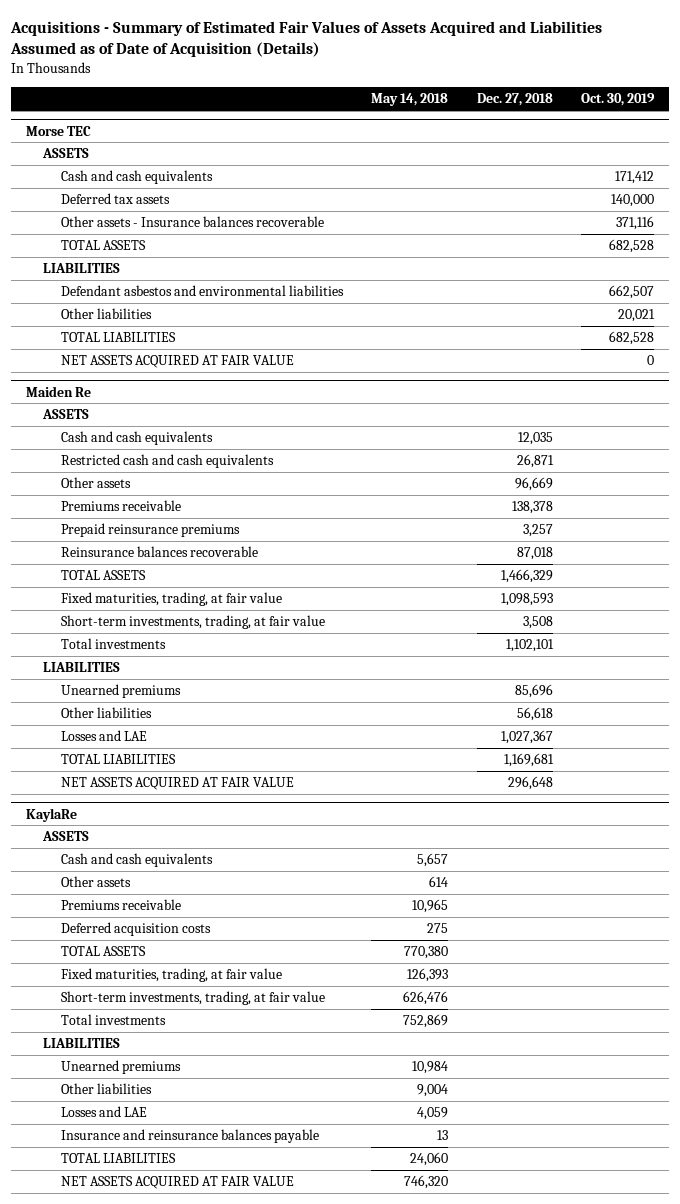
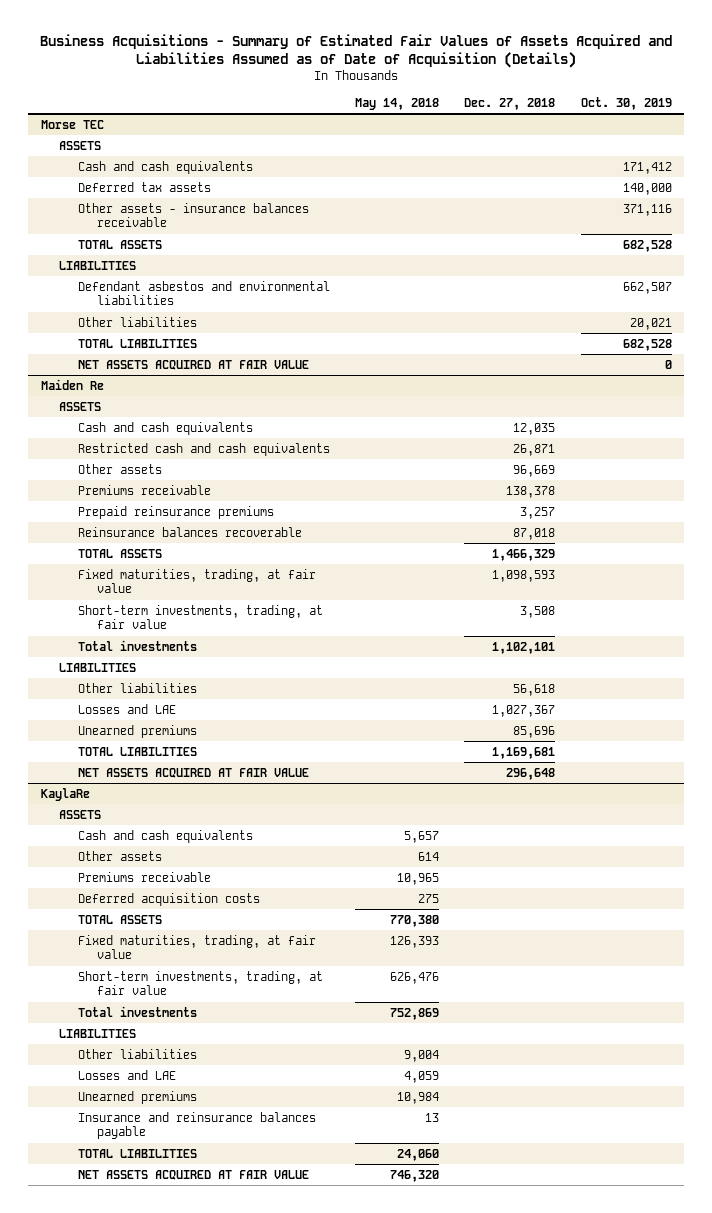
[10,20,603,58] Acquisitions - Summary of Estimated Fair Values of Assets Acquired and Liabilities Assumed as of Date of Acquisition (Details) -> [40,34,673,69] Business Acquisitions - Summary of Estimated Fair Values of Assets Acquired and Liabilities Assumed as of Date of Acquisition (Details)
[60,216,324,228] Other assets - Insurance balances recoverable -> [78,202,310,228] Other assets - insurance balances receivable
[60,684,181,699] Unearned premiums -> [78,724,198,738] Unearned premiums
[60,1060,181,1075] Unearned premiums -> [78,1090,198,1104] Unearned premiums

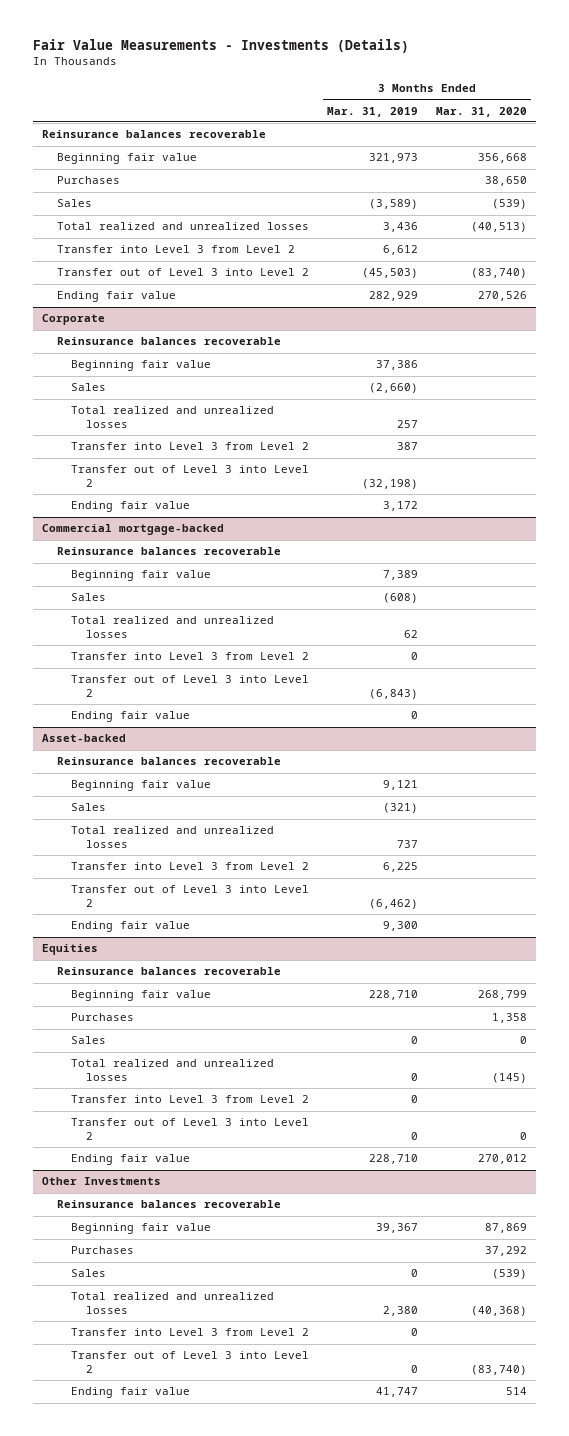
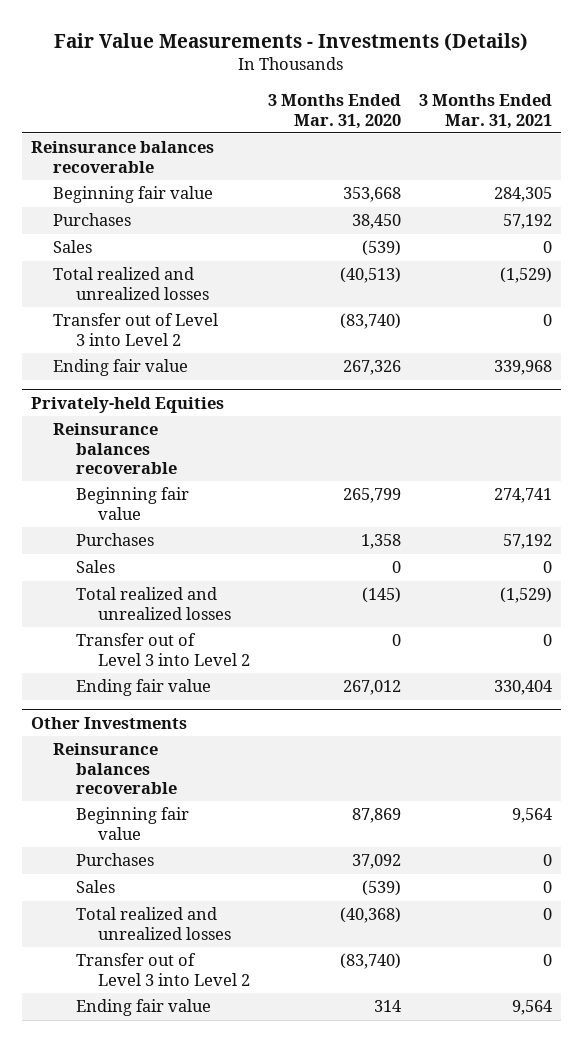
[327,106,419,117] Mar. 31, 2019 -> none
none -> [418,94,552,129] 3 Months Ended Mar. 31, 2021
[477,153,527,164] 356,668 -> [342,187,401,203] 353,668
[484,176,527,187] 38,650 -> [351,214,401,230] 38,450
[56,245,295,254] Transfer into Level 3 from Level 2 -> none
[41,314,105,326] Corporate -> none
[56,337,281,346] Reinsurance balances recoverable -> none
[71,360,212,372] Beginning fair value -> none
[71,383,107,392] Sales -> none
[71,406,275,429] Total realized and unrealized losses -> none
[71,442,310,451] Transfer into Level 3 from Level 2 -> none
[71,465,310,488] Transfer out of Level 3 into Level 2 -> none
[71,501,191,513] Ending fair value -> none
[41,524,224,536] Commercial mortgage-backed -> none
[56,547,281,556] Reinsurance balances recoverable -> none
[71,570,212,582] Beginning fair value -> none
[71,593,107,602] Sales -> none
[71,616,275,639] Total realized and unrealized losses -> none
[71,652,310,661] Transfer into Level 3 from Level 2 -> none
[71,675,310,698] Transfer out of Level 3 into Level 2 -> none
[71,711,191,723] Ending fair value -> none
[41,734,126,743] Asset-backed -> none
[56,757,281,766] Reinsurance balances recoverable -> none
[71,780,212,792] Beginning fair value -> none
[71,803,107,812] Sales -> none
[71,826,275,849] Total realized and unrealized losses -> none
[71,862,310,871] Transfer into Level 3 from Level 2 -> none
[71,885,310,908] Transfer out of Level 3 into Level 2 -> none
[71,921,191,933] Ending fair value -> none
[477,291,527,302] 270,526 -> [342,360,401,376] 267,326
[41,944,98,956] Equities -> [31,396,225,413] Privately-held Equities
[477,990,527,1001] 268,799 -> [342,488,401,504] 265,799
[71,1095,310,1104] Transfer into Level 3 from Level 2 -> none
[477,1154,527,1165] 270,012 -> [342,680,401,696] 267,012
[484,1246,527,1257] 37,292 -> [351,854,401,870] 37,092
[71,1328,310,1337] Transfer into Level 3 from Level 2 -> none
[505,1387,527,1396] 514 -> [373,1000,401,1013] 314

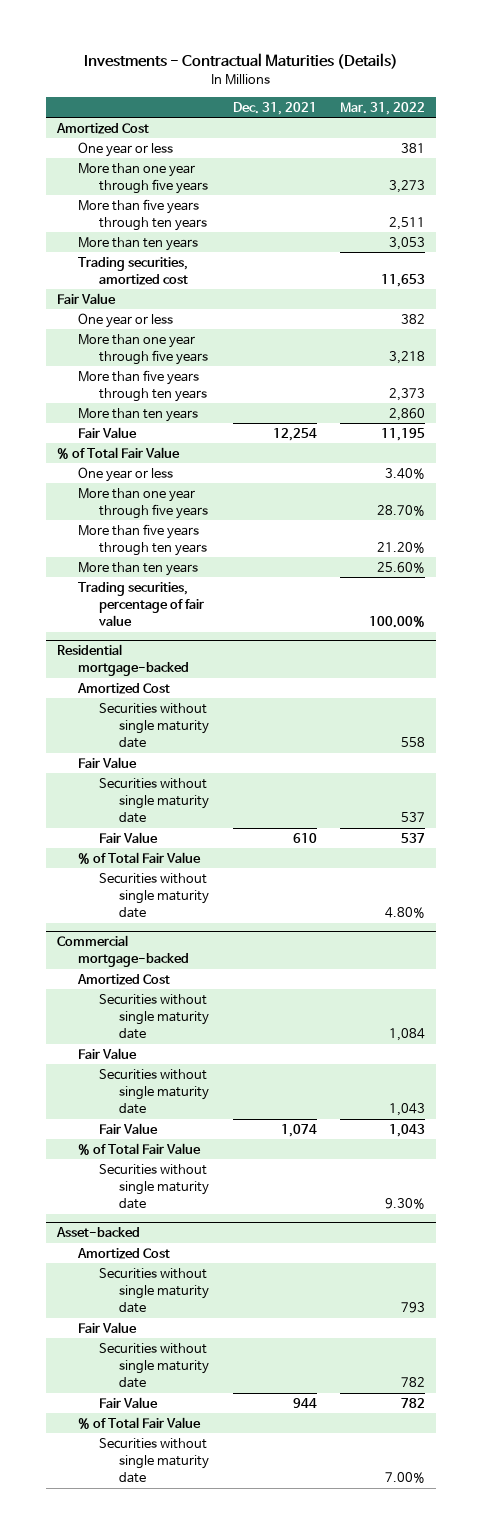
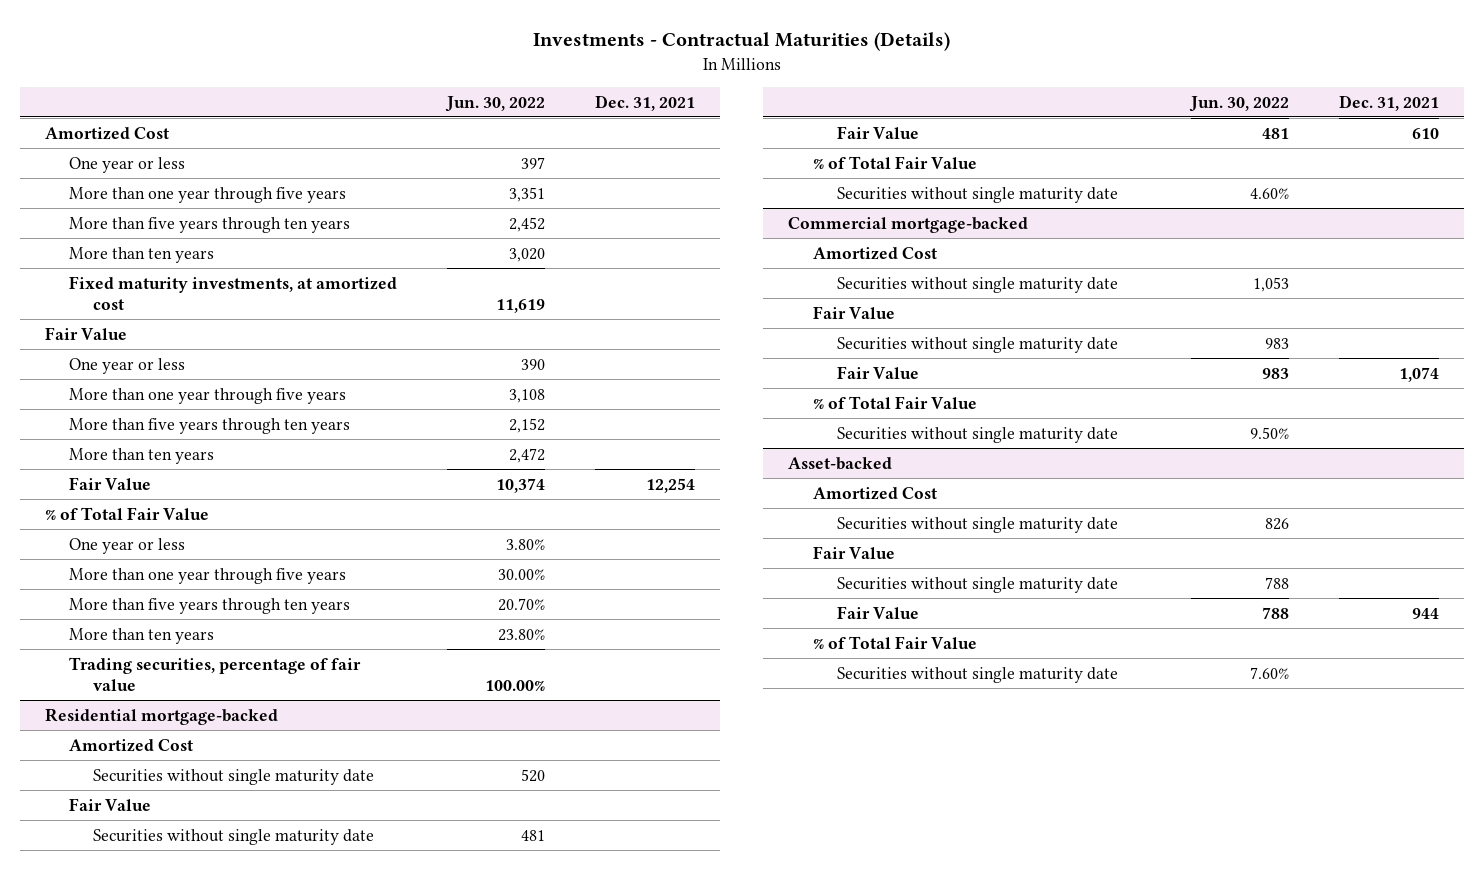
[339,101,425,115] Mar. 31, 2022 -> none
none -> [444,95,545,112] Jun. 30, 2022
[77,256,188,285] Trading securities, amortized cost -> [68,275,397,310] Fixed maturity investments, at amortized cost

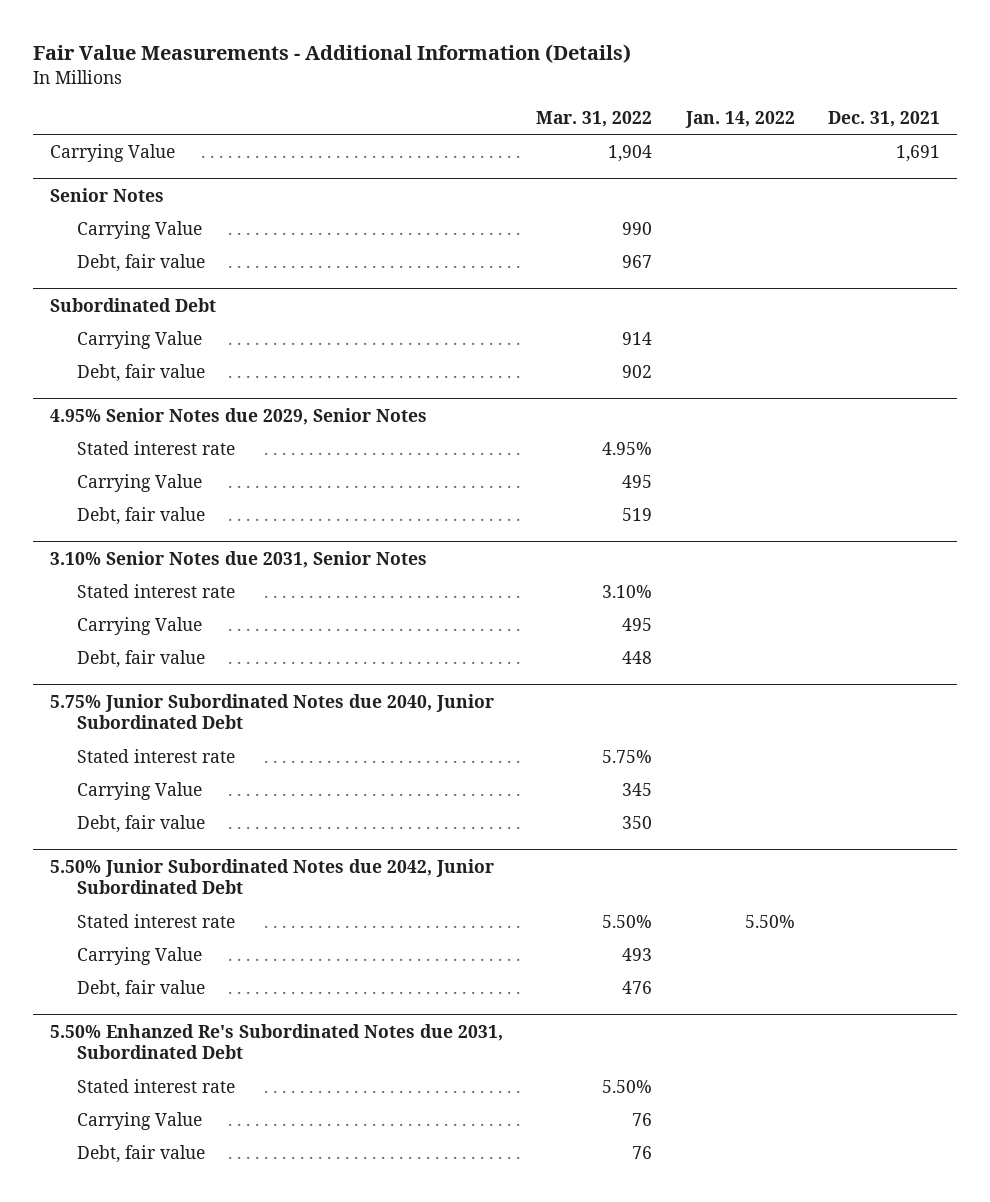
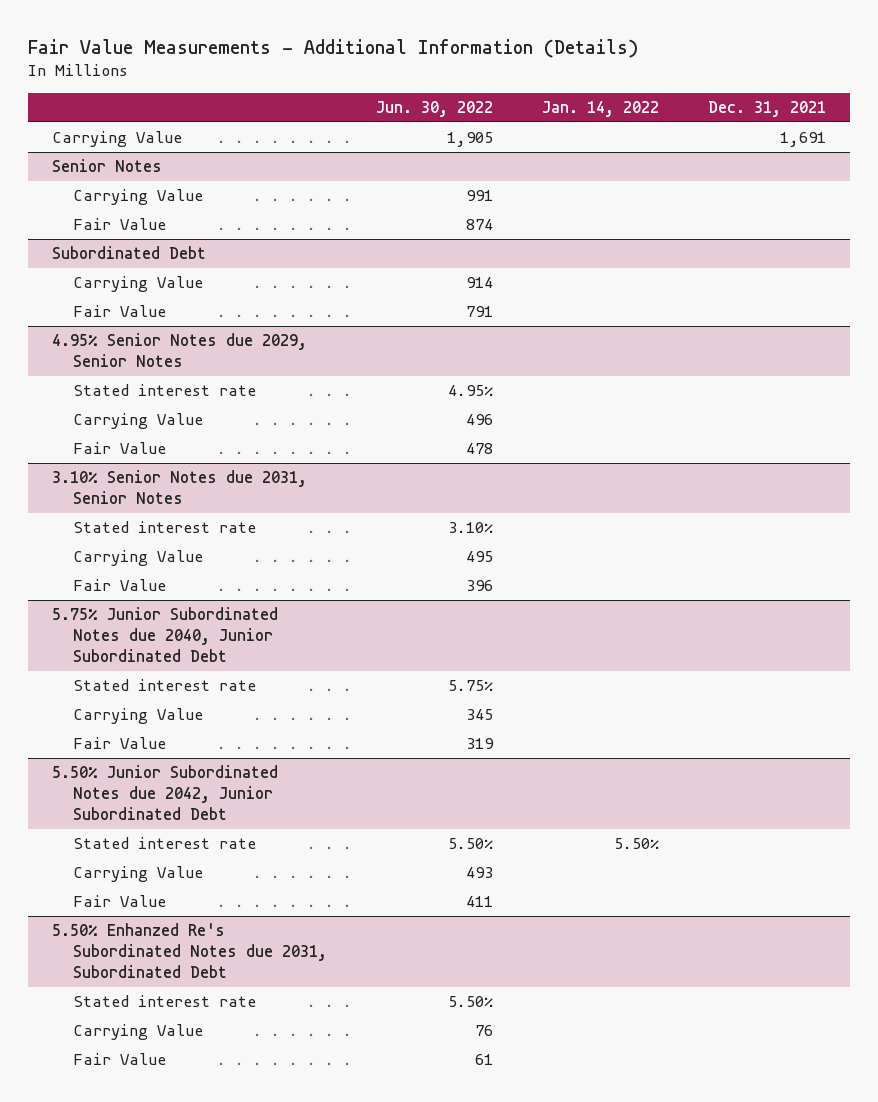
[536,110,653,127] Mar. 31, 2022 -> none
none -> [376,100,494,117] Jun. 30, 2022
[76,253,205,272] Debt, fair value -> [73,218,167,231] Fair Value
[76,363,205,382] Debt, fair value -> [73,305,167,318] Fair Value
[76,506,205,525] Debt, fair value -> [73,442,167,455] Fair Value
[76,649,205,668] Debt, fair value -> [73,579,167,592] Fair Value
[76,814,205,833] Debt, fair value -> [73,737,167,750] Fair Value
[76,979,205,998] Debt, fair value -> [73,895,167,908] Fair Value
[76,1144,205,1163] Debt, fair value -> [73,1053,167,1066] Fair Value

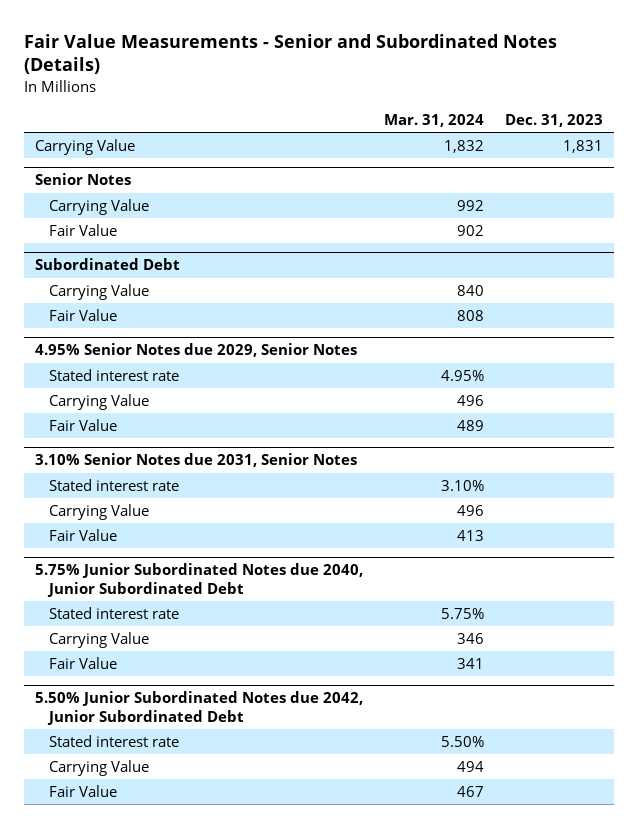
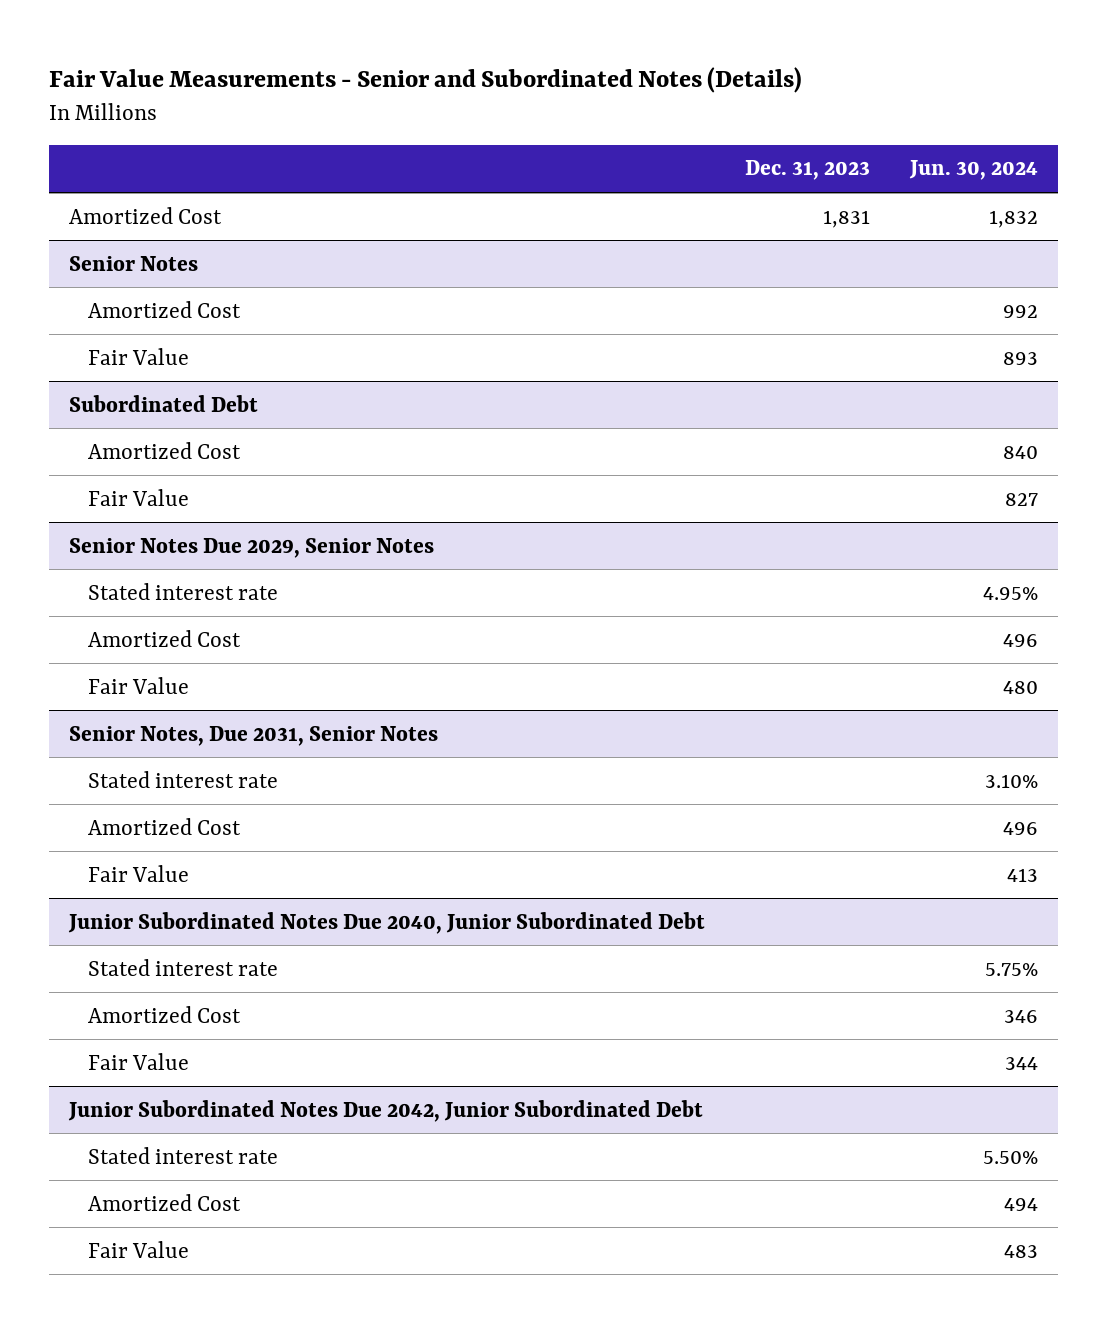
[383,113,484,127] Mar. 31, 2024 -> none
none -> [909,160,1039,181] Jun. 30, 2024
[34,139,135,156] Carrying Value -> [69,206,223,224] Amortized Cost
[48,199,149,216] Carrying Value -> [88,300,242,318] Amortized Cost
[48,284,149,301] Carrying Value -> [88,441,242,459] Amortized Cost
[34,343,357,358] 4.95% Senior Notes due 2029, Senior Notes -> [69,537,435,558] Senior Notes Due 2029, Senior Notes
[48,394,149,411] Carrying Value -> [88,629,242,647] Amortized Cost
[34,453,357,468] 3.10% Senior Notes due 2031, Senior Notes -> [69,725,439,746] Senior Notes, Due 2031, Senior Notes
[48,504,149,521] Carrying Value -> [88,817,242,835] Amortized Cost
[34,563,363,598] 5.75% Junior Subordinated Notes due 2040, Junior Subordinated Debt -> [68,911,706,934] Junior Subordinated Notes Due 2040, Junior Subordinated Debt
[48,632,149,649] Carrying Value -> [88,1005,242,1023] Amortized Cost
[34,691,363,726] 5.50% Junior Subordinated Notes due 2042, Junior Subordinated Debt -> [68,1099,704,1122] Junior Subordinated Notes Due 2042, Junior Subordinated Debt
[48,760,149,777] Carrying Value -> [88,1193,242,1211] Amortized Cost

